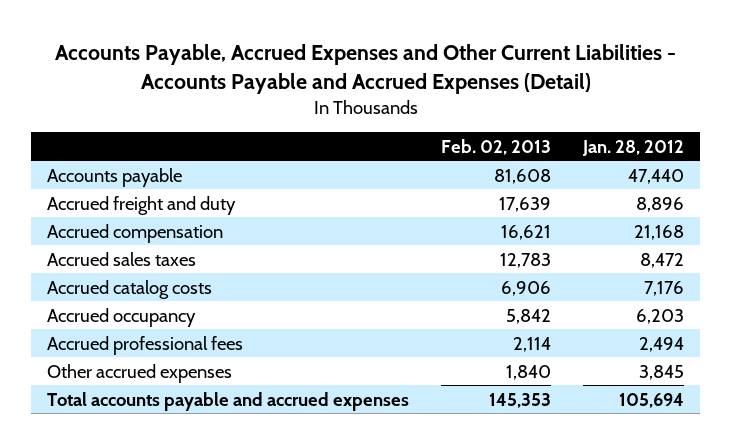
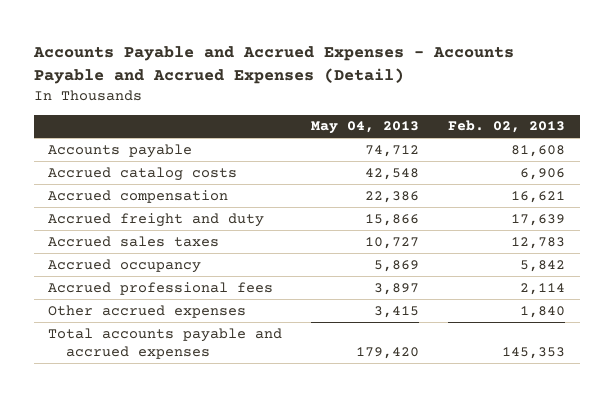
[54,43,676,94] Accounts Payable, Accrued Expenses and Other Current Liabilities - Accounts Payable and Accrued Expenses (Detail) -> [32,45,514,84] Accounts Payable and Accrued Expenses - Accounts Payable and Accrued Expenses (Detail)
[582,139,685,156] Jan. 28, 2012 -> none
none -> [311,121,420,135] May 04, 2013
[47,279,213,299] Accrued catalog costs -> [48,166,238,181] Accrued catalog costs
[47,195,237,215] Accrued freight and duty -> [48,212,265,227] Accrued freight and duty

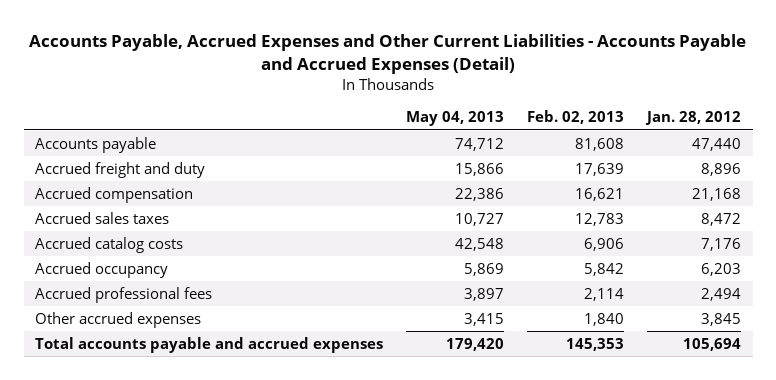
[32,45,514,84] Accounts Payable and Accrued Expenses - Accounts Payable and Accrued Expenses (Detail) -> [29,33,747,74] Accounts Payable, Accrued Expenses and Other Current Liabilities - Accounts Payable and Accrued Expenses (Detail)
none -> [645,111,742,126] Jan. 28, 2012
[48,189,229,203] Accrued compensation -> [35,186,194,203] Accrued compensation
[48,166,238,181] Accrued catalog costs -> [35,236,184,253] Accrued catalog costs

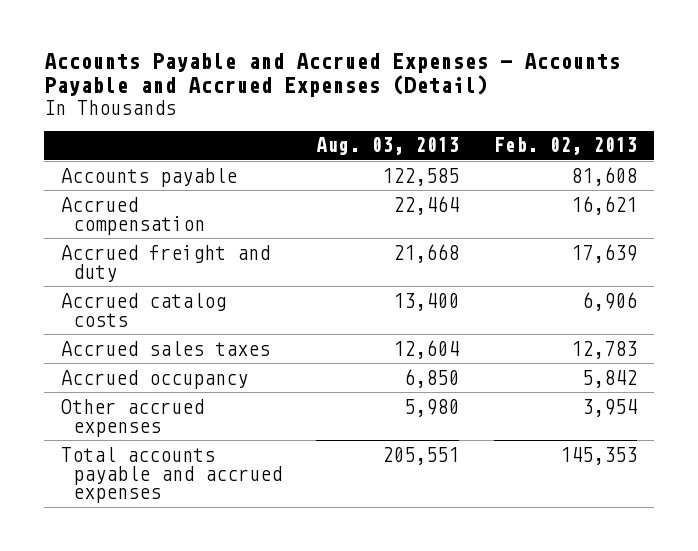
[29,33,747,74] Accounts Payable, Accrued Expenses and Other Current Liabilities - Accounts Payable and Accrued Expenses (Detail) -> [44,52,621,98] Accounts Payable and Accrued Expenses - Accounts Payable and Accrued Expenses (Detail)
[406,111,505,127] May 04, 2013 -> none
[645,111,742,126] Jan. 28, 2012 -> none
none -> [316,137,460,156] Aug. 03, 2013
[35,161,206,178] Accrued freight and duty -> [61,244,271,282] Accrued freight and duty
[35,211,170,224] Accrued sales taxes -> [61,340,271,356] Accrued sales taxes
[35,286,213,303] Accrued professional fees -> none
[584,312,625,326] 1,840 -> [581,398,637,417] 3,954

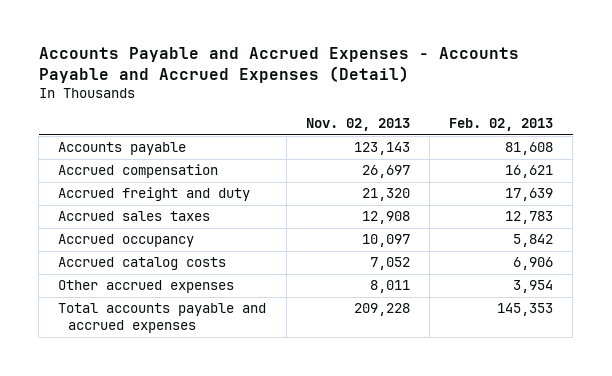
[316,137,460,156] Aug. 03, 2013 -> none
none -> [305,117,410,131] Nov. 02, 2013
[61,292,227,327] Accrued catalog costs -> [58,257,227,271] Accrued catalog costs

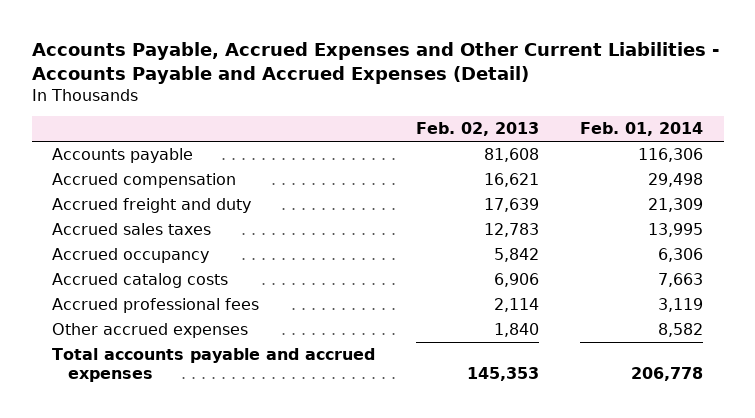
[38,47,519,84] Accounts Payable and Accrued Expenses - Accounts Payable and Accrued Expenses (Detail) -> [31,41,719,84] Accounts Payable, Accrued Expenses and Other Current Liabilities - Accounts Payable and Accrued Expenses (Detail)
[305,117,410,131] Nov. 02, 2013 -> none
none -> [580,122,704,137] Feb. 01, 2014
none -> [52,298,260,314] Accrued professional fees
[513,280,554,294] 3,954 -> [494,323,540,338] 1,840

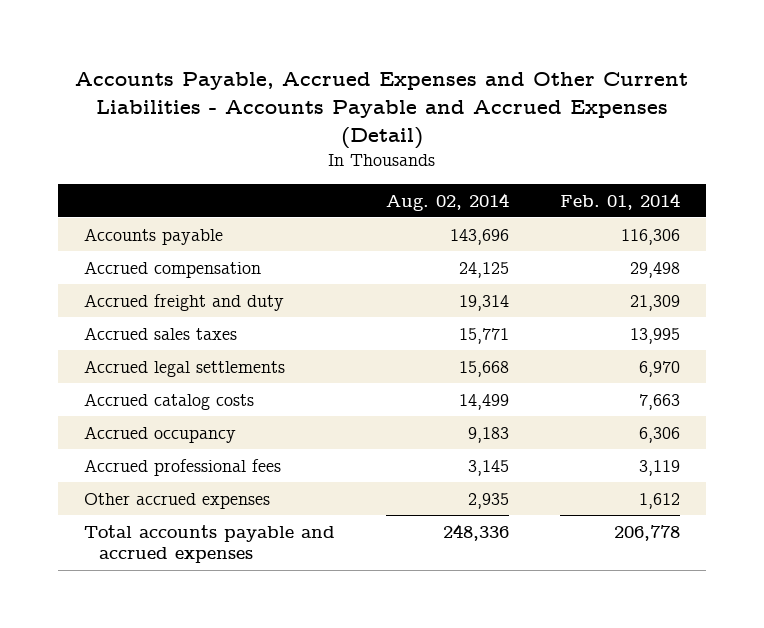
[416,122,540,137] Feb. 02, 2013 -> none
none -> [385,192,509,211] Aug. 02, 2014
none -> [83,359,285,377] Accrued legal settlements
[52,248,210,264] Accrued occupancy -> [83,425,236,443] Accrued occupancy
[658,323,704,338] 8,582 -> [638,492,680,509] 1,612

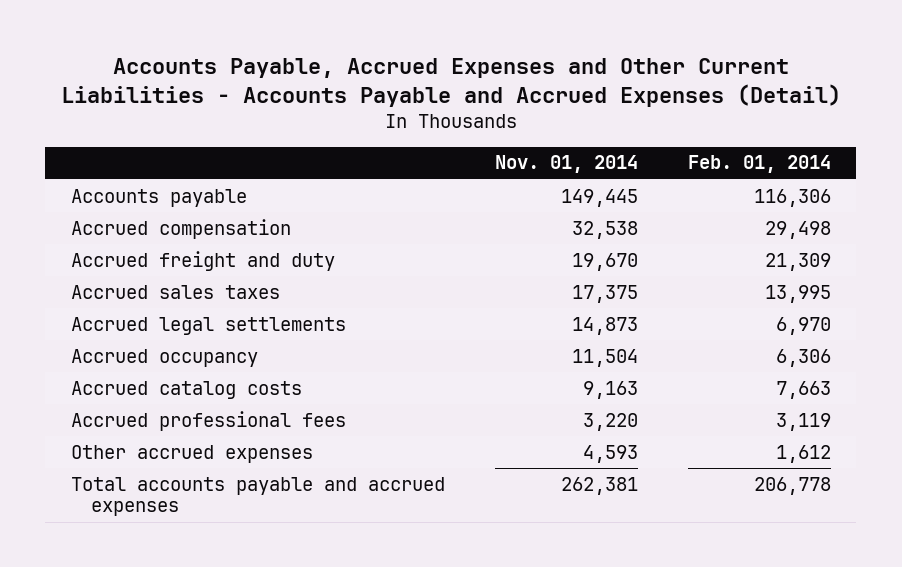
[385,192,509,211] Aug. 02, 2014 -> none
none -> [494,155,638,174] Nov. 01, 2014
[83,392,254,410] Accrued catalog costs -> [70,380,302,399] Accrued catalog costs

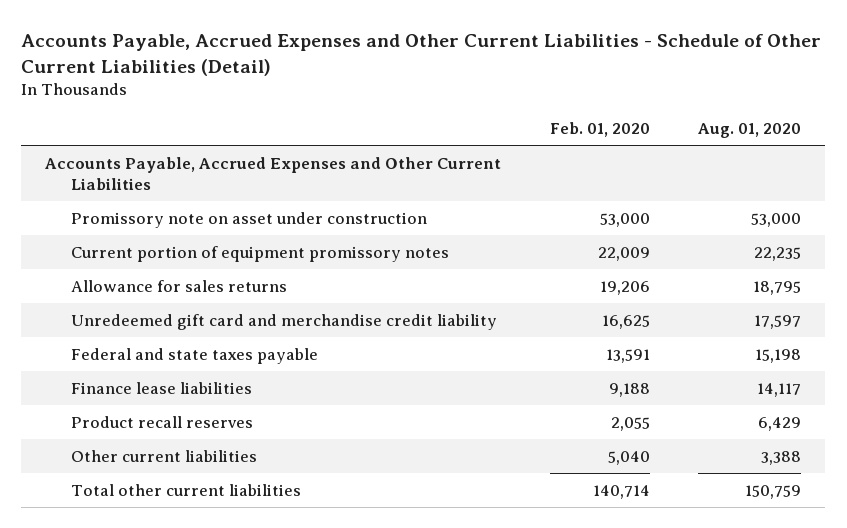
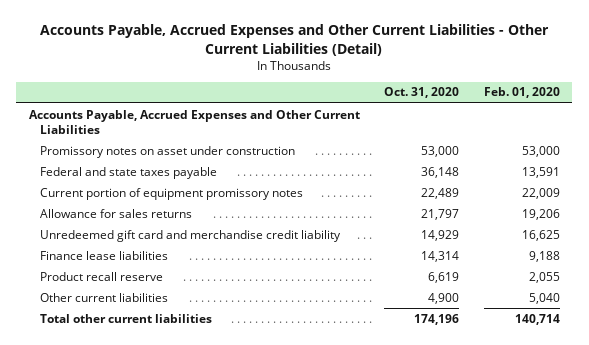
[21,33,822,76] Accounts Payable, Accrued Expenses and Other Current Liabilities - Schedule of Other Current Liabilities (Detail) -> [40,24,550,56] Accounts Payable, Accrued Expenses and Other Current Liabilities - Other Current Liabilities (Detail)
[698,122,802,138] Aug. 01, 2020 -> none
none -> [384,87,460,99] Oct. 31, 2020
[71,211,428,228] Promissory note on asset under construction -> [40,145,296,158] Promissory notes on asset under construction
[71,347,319,364] Federal and state taxes payable -> [40,166,218,179] Federal and state taxes payable
[71,415,254,428] Product recall reserves -> [40,271,164,281] Product recall reserve

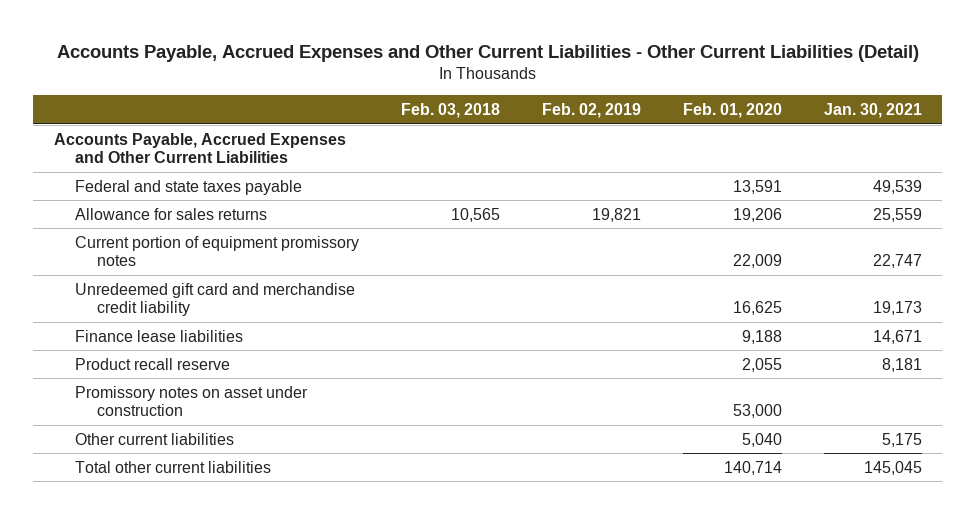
[384,87,460,99] Oct. 31, 2020 -> none
none -> [401,103,501,119] Feb. 03, 2018
none -> [541,103,641,119] Feb. 02, 2019
none -> [823,103,922,119] Jan. 30, 2021
[40,187,304,200] Current portion of equipment promissory notes -> [75,235,360,267] Current portion of equipment promissory notes
[40,145,296,158] Promissory notes on asset under construction -> [75,385,309,417] Promissory notes on asset under construction

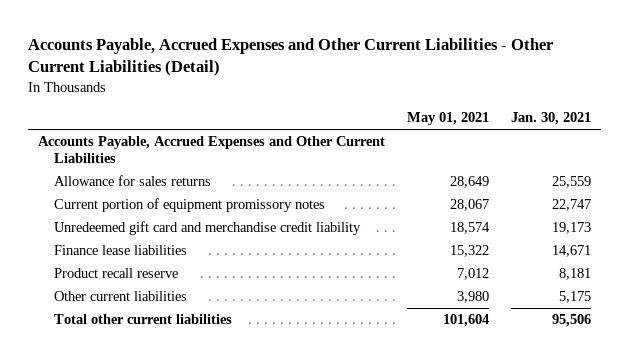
[401,103,501,119] Feb. 03, 2018 -> none
[541,103,641,119] Feb. 02, 2019 -> none
[682,103,782,119] Feb. 01, 2020 -> none
none -> [407,112,490,126] May 01, 2021
[75,179,303,195] Federal and state taxes payable -> none
[75,385,309,417] Promissory notes on asset under construction -> none
[863,460,922,475] 145,045 -> [551,314,591,328] 95,506

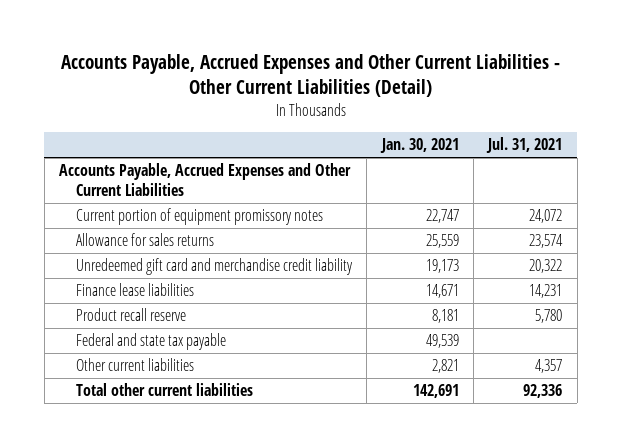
[407,112,490,126] May 01, 2021 -> none
none -> [486,137,563,154] Jul. 31, 2021
[54,175,212,187] Allowance for sales returns -> [75,233,214,247] Allowance for sales returns
none -> [75,333,226,351] Federal and state tax payable
[558,291,591,304] 5,175 -> [431,359,459,374] 2,821
[551,314,591,328] 95,506 -> [412,384,459,399] 142,691

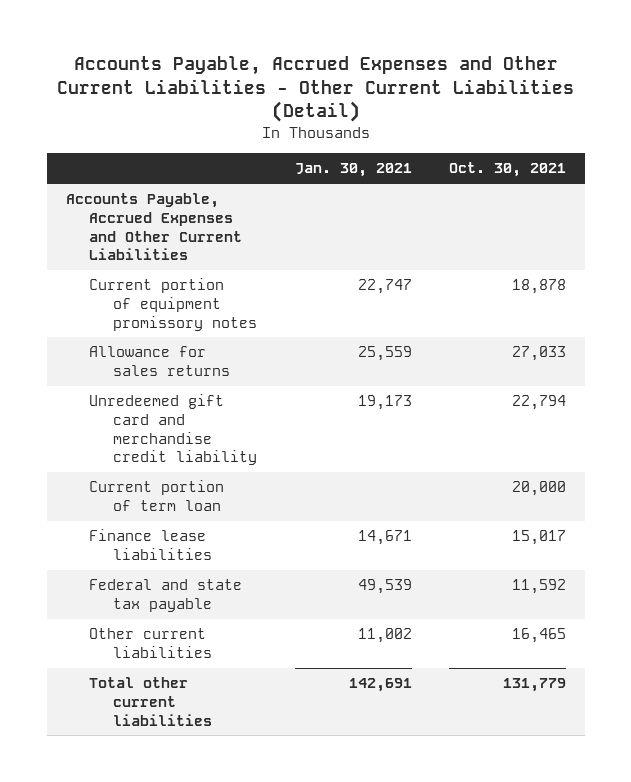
[486,137,563,154] Jul. 31, 2021 -> none
none -> [448,162,566,178] Oct. 30, 2021
none -> [89,480,225,512] Current portion of term loan
[75,308,186,322] Product recall reserve -> none
[431,359,459,374] 2,821 -> [357,628,412,644] 11,002

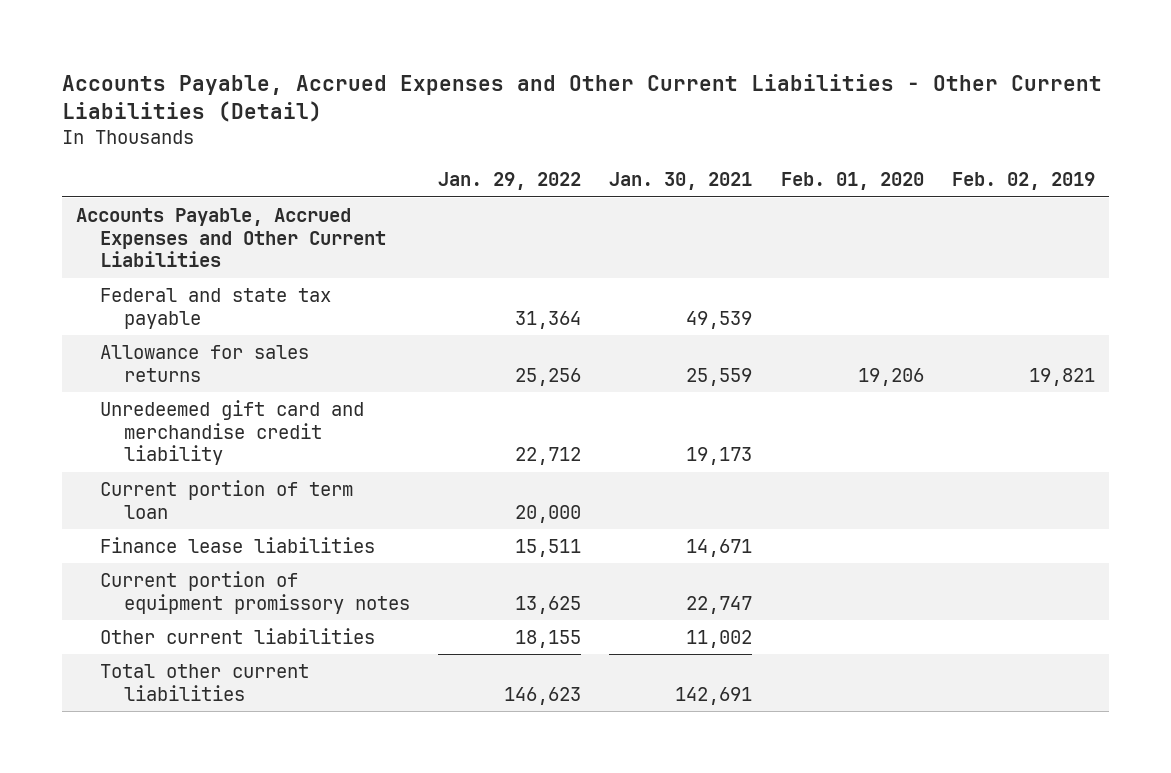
[448,162,566,178] Oct. 30, 2021 -> none
none -> [438,172,582,191] Jan. 29, 2022
none -> [780,172,924,191] Feb. 01, 2020
none -> [952,172,1096,191] Feb. 02, 2019
[89,579,243,613] Federal and state tax payable -> [100,287,332,329] Federal and state tax payable
[89,278,258,331] Current portion of equipment promissory notes -> [100,570,410,614] Current portion of equipment promissory notes

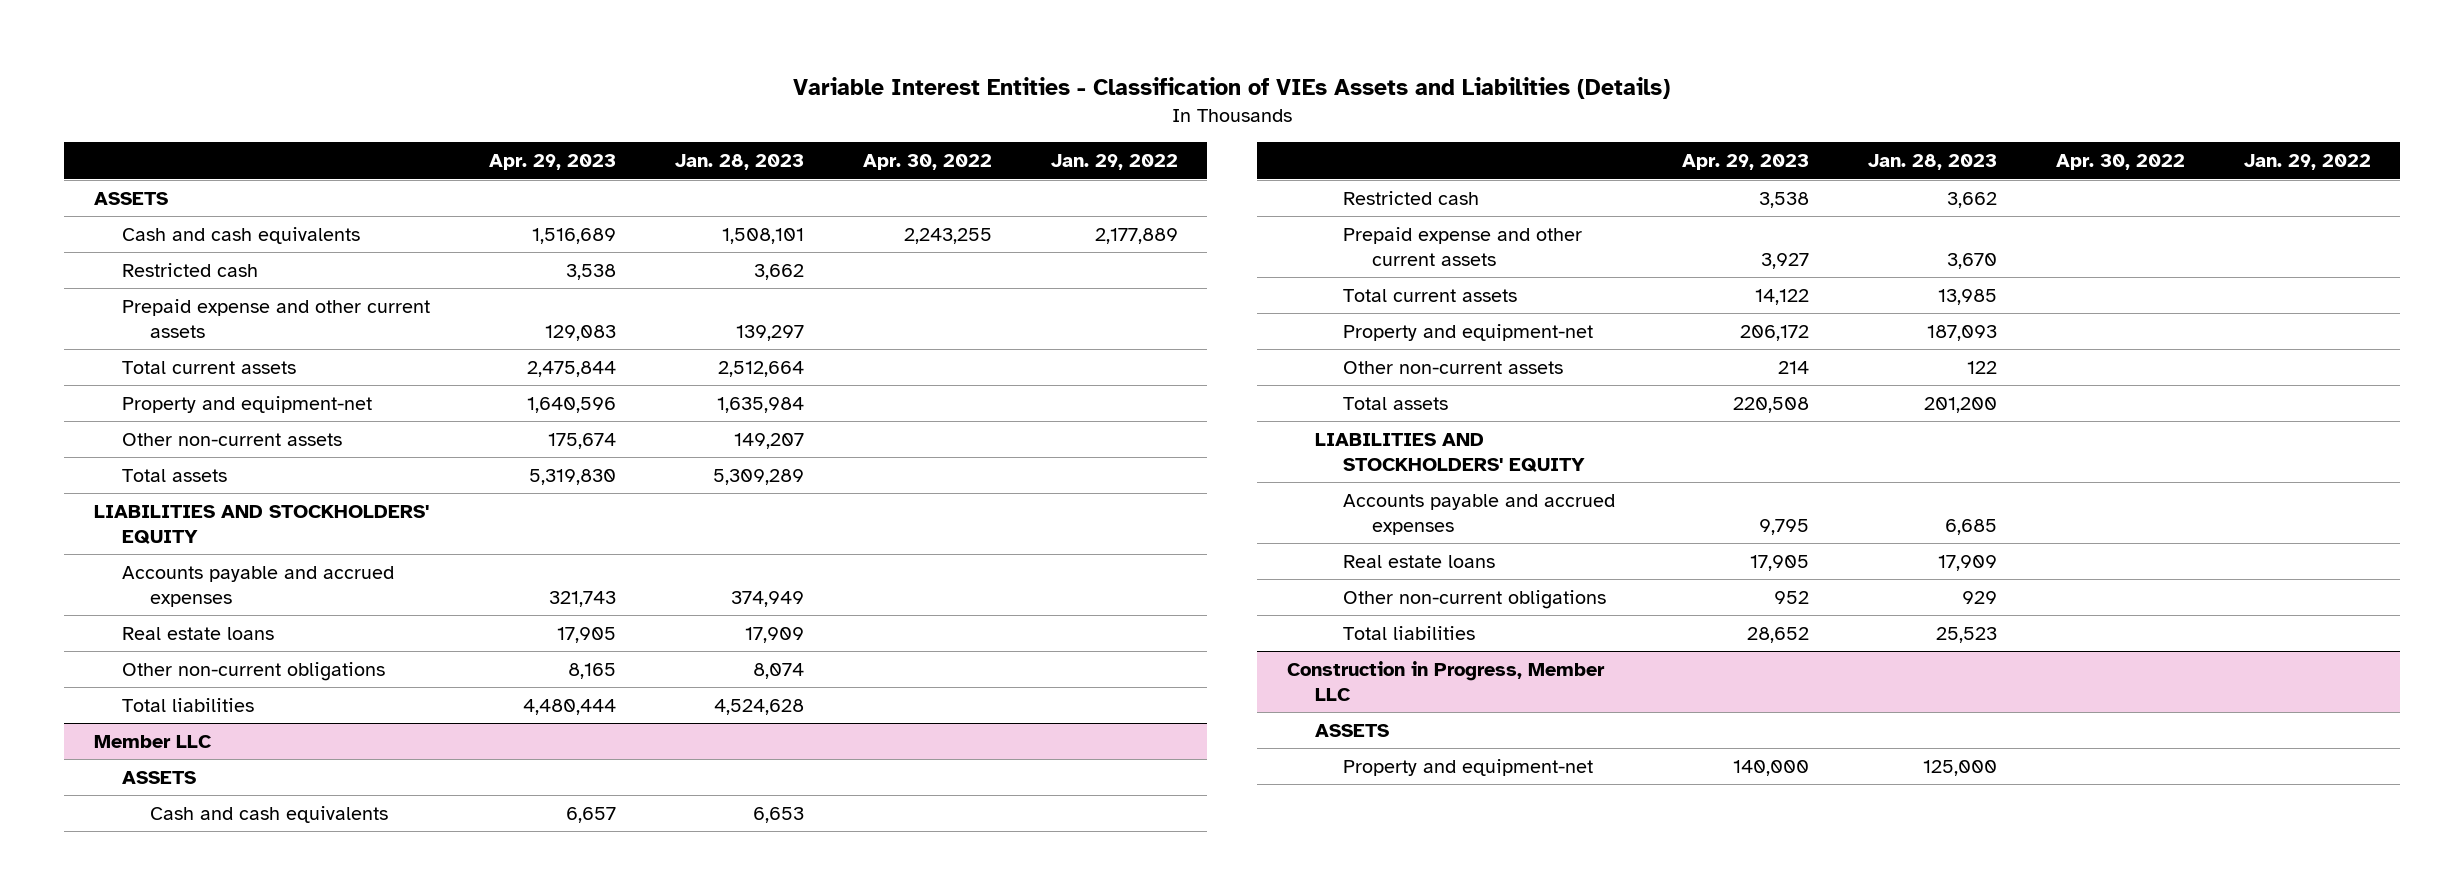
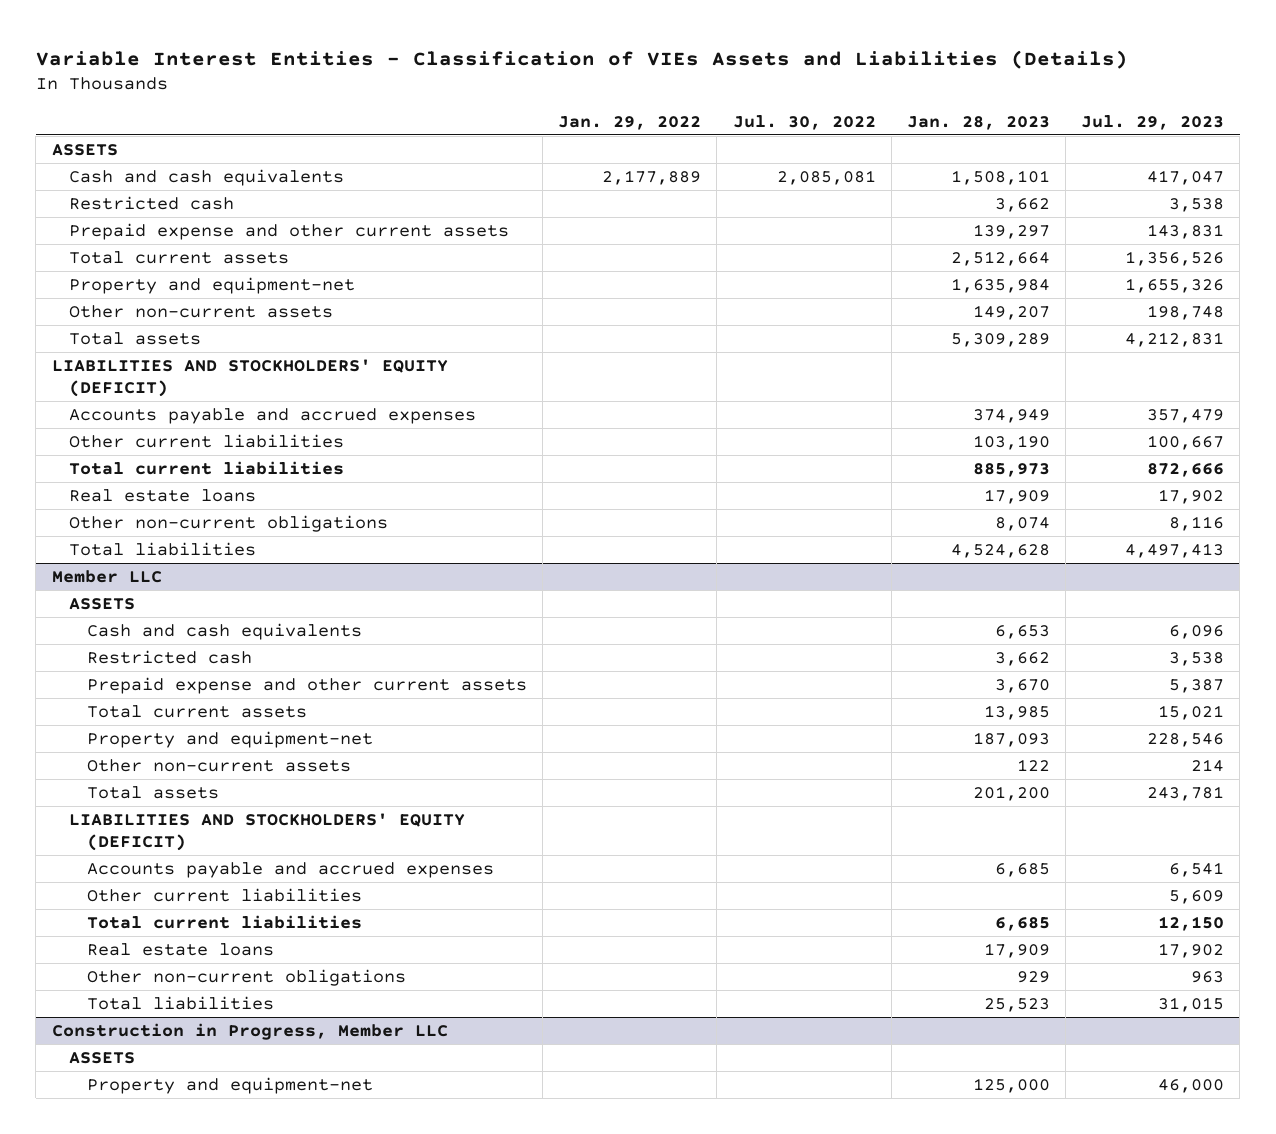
[488,154,616,171] Apr. 29, 2023 -> none
[862,154,992,171] Apr. 30, 2022 -> none
none -> [732,114,876,130] Jul. 30, 2022
none -> [1081,114,1225,130] Jul. 29, 2023
[93,504,429,544] LIABILITIES AND STOCKHOLDERS' EQUITY -> [51,358,448,397] LIABILITIES AND STOCKHOLDERS' EQUITY (DEFICIT)
none -> [69,433,345,448] Other current liabilities
none -> [69,460,345,475] Total current liabilities
[1315,432,1586,472] LIABILITIES AND STOCKHOLDERS' EQUITY -> [69,812,466,851] LIABILITIES AND STOCKHOLDERS' EQUITY (DEFICIT)
none -> [87,887,363,902] Other current liabilities
none -> [87,914,363,929] Total current liabilities

